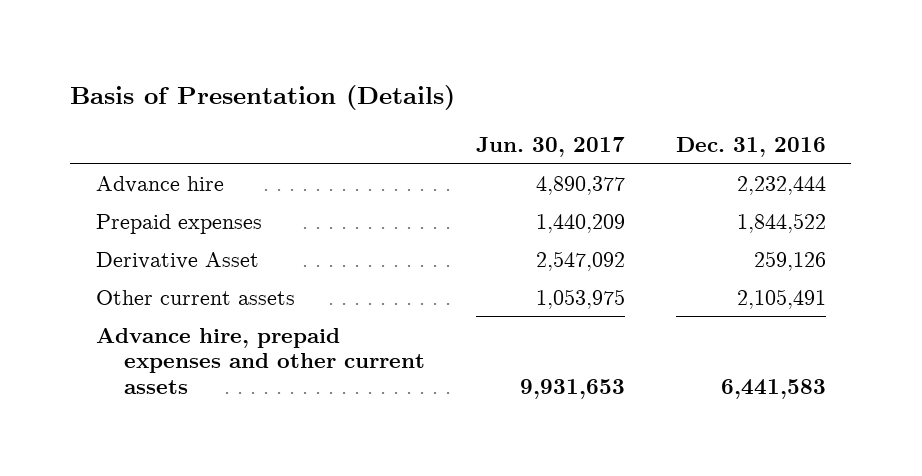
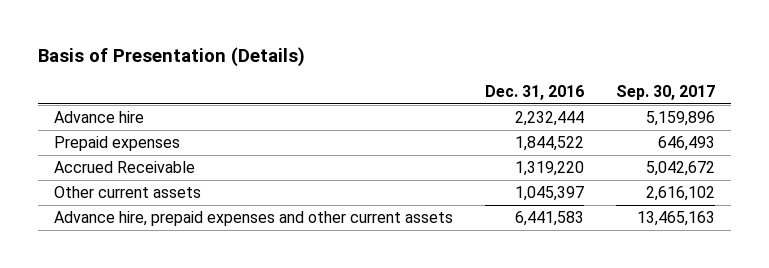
[476,136,626,157] Jun. 30, 2017 -> none
none -> [616,84,716,100] Sep. 30, 2017
[95,251,259,269] Derivative Asset -> none
none -> [53,161,195,174] Accrued Receivable
[736,288,826,309] 2,105,491 -> [515,186,585,202] 1,045,397

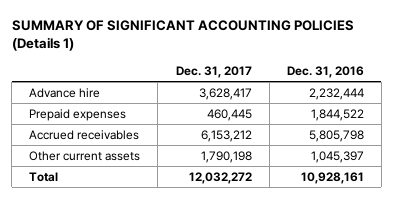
[37,47,305,68] Basis of Presentation (Details) -> [11,19,354,52] SUMMARY OF SIGNIFICANT ACCOUNTING POLICIES (Details 1)
[616,84,716,100] Sep. 30, 2017 -> none
none -> [175,65,252,78] Dec. 31, 2017
[53,161,195,174] Accrued Receivable -> [29,129,140,140] Accrued receivables
[515,161,585,177] 1,319,220 -> [308,129,364,142] 5,805,798
[53,211,453,227] Advance hire, prepaid expenses and other current assets -> none
none -> [29,171,59,182] Total

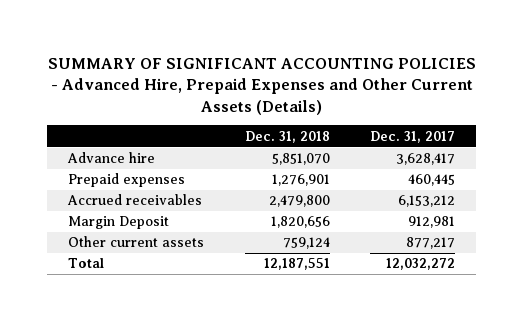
[11,19,354,52] SUMMARY OF SIGNIFICANT ACCOUNTING POLICIES (Details 1) -> [47,57,476,115] SUMMARY OF SIGNIFICANT ACCOUNTING POLICIES - Advanced Hire, Prepaid Expenses and Other Current Assets (Details)
[286,65,364,78] Dec. 31, 2016 -> none
none -> [244,130,330,143] Dec. 31, 2018
none -> [67,216,169,230] Margin Deposit
[200,150,252,163] 1,790,198 -> [406,237,456,250] 877,217

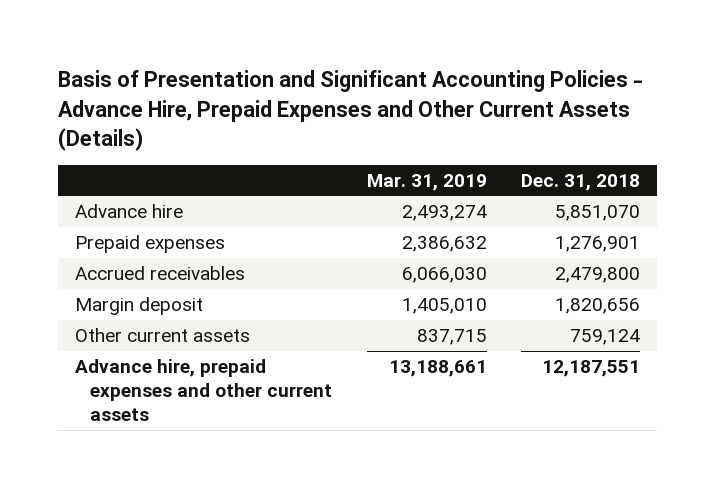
[47,57,476,115] SUMMARY OF SIGNIFICANT ACCOUNTING POLICIES - Advanced Hire, Prepaid Expenses and Other Current Assets (Details) -> [58,70,644,151] Basis of Presentation and Significant Accounting Policies - Advance Hire, Prepaid Expenses and Other Current Assets (Details)
[370,130,456,143] Dec. 31, 2017 -> none
none -> [366,173,487,191] Mar. 31, 2019
[67,216,169,230] Margin Deposit -> [75,297,204,316] Margin deposit
[67,258,104,269] Total -> [75,359,333,422] Advance hire, prepaid expenses and other current assets

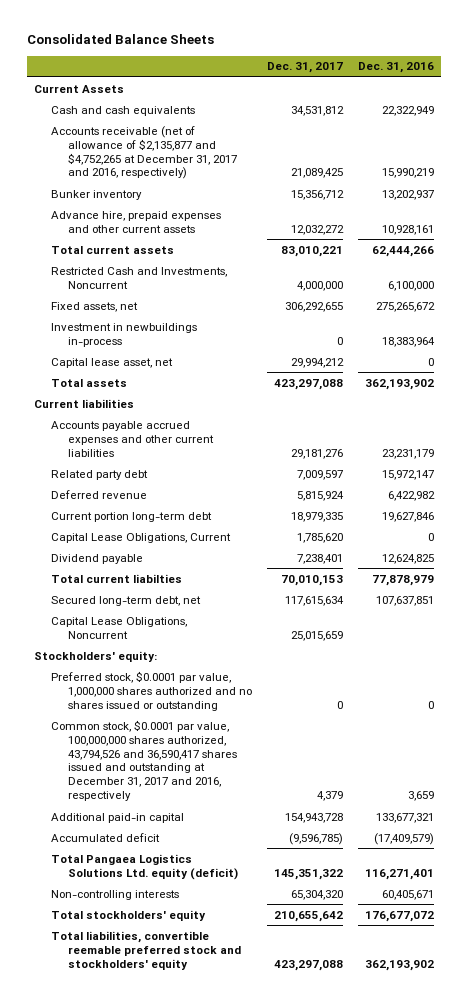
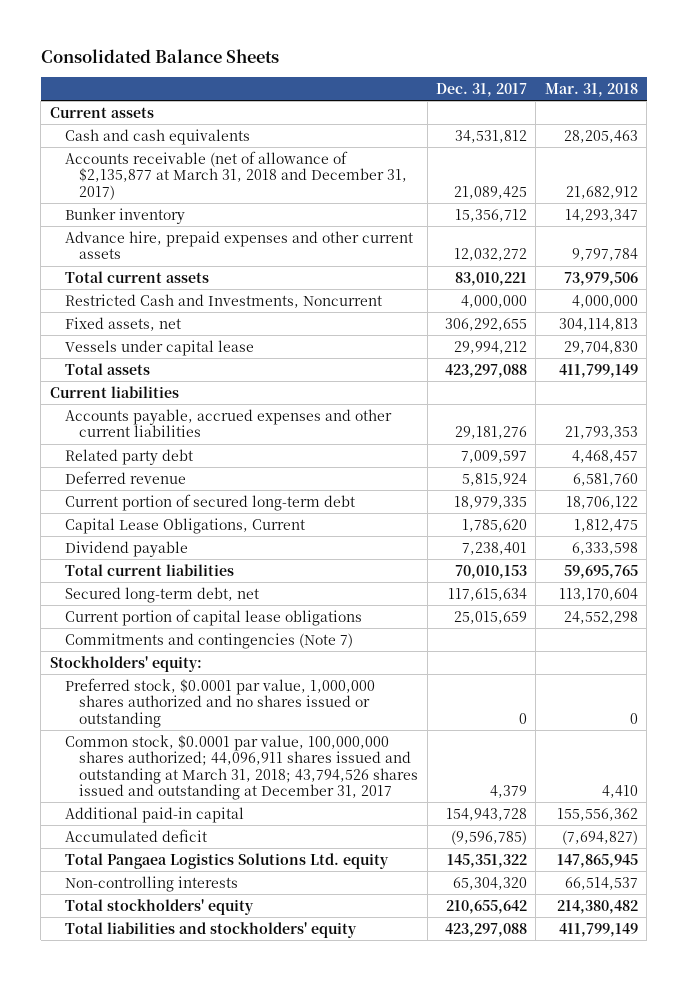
[357,62,434,74] Dec. 31, 2016 -> none
none -> [544,82,638,97] Mar. 31, 2018
[34,84,125,93] Current Assets -> [49,106,154,118] Current assets
[50,125,237,180] Accounts receivable (net of allowance of $2,135,877 and $4,752,265 at December 31, 2017 and 2016, respectively) -> [64,150,408,200] Accounts receivable (net of allowance of $2,135,877 at March 31, 2018 and December 31, 2017)
[50,322,197,347] Investment in newbuildings in-process -> none
[50,357,173,368] Capital lease asset, net -> [64,339,254,356] Vessels under capital lease
[50,420,214,457] Accounts payable accrued expenses and other current liabilities -> [64,408,392,438] Accounts payable, accrued expenses and other current liabilities
[50,511,212,522] Current portion long-term debt -> [64,493,355,511] Current portion of secured long-term debt
[50,573,182,583] Total current liabilties -> [64,563,234,576] Total current liabilities
[50,616,187,639] Capital Lease Obligations, Noncurrent -> [64,608,362,626] Current portion of capital lease obligations
none -> [64,632,353,649] Commitments and contingencies (Note 7)
[50,719,237,802] Common stock, $0.0001 par value, 100,000,000 shares authorized, 43,794,526 and 36,590,417 shares issued and outstanding at December 31, 2017 and 2016, respectively -> [64,734,419,800] Common stock, $0.0001 par value, 100,000,000 shares authorized; 44,096,911 shares issued and outstanding at March 31, 2018; 43,794,526 shares issued and outstanding at December 31, 2017
[50,853,238,880] Total Pangaea Logistics Solutions Ltd. equity (deficit) -> [64,852,389,869] Total Pangaea Logistics Solutions Ltd. equity
[50,930,241,970] Total liabilities, convertible reemable preferred stock and stockholders' equity -> [64,921,357,938] Total liabilities and stockholders' equity

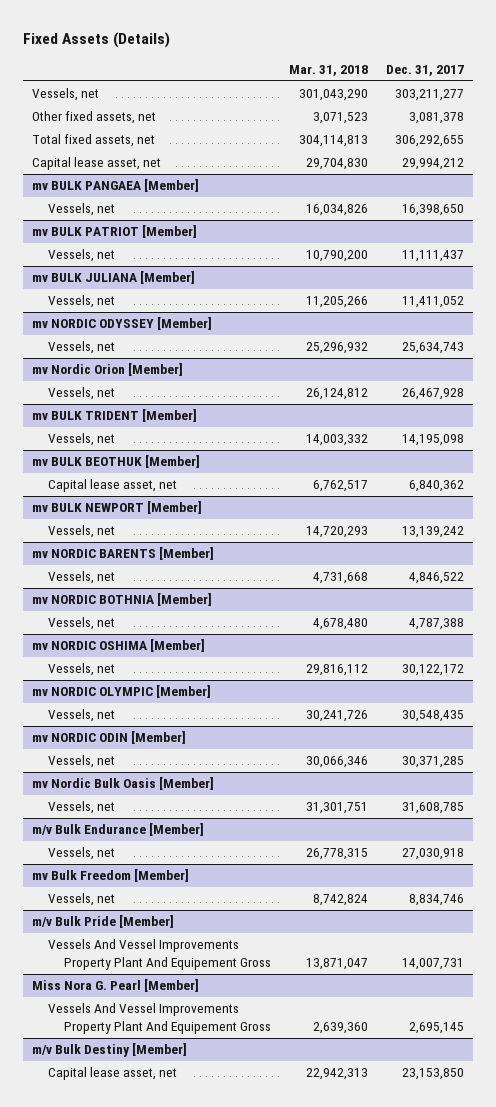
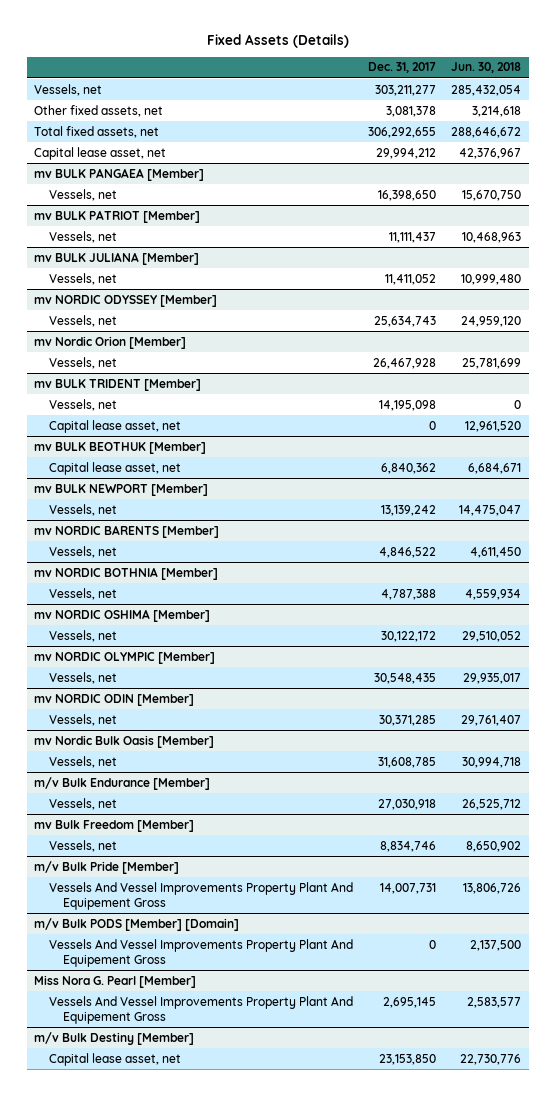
[289,64,369,76] Mar. 31, 2018 -> none
none -> [451,62,522,74] Jun. 30, 2018
none -> [48,419,181,433] Capital lease asset, net
none -> [34,917,240,931] m/v Bulk PODS [Member] [Domain]
none -> [48,938,353,968] Vessels And Vessel Improvements Property Plant And Equipement Gross

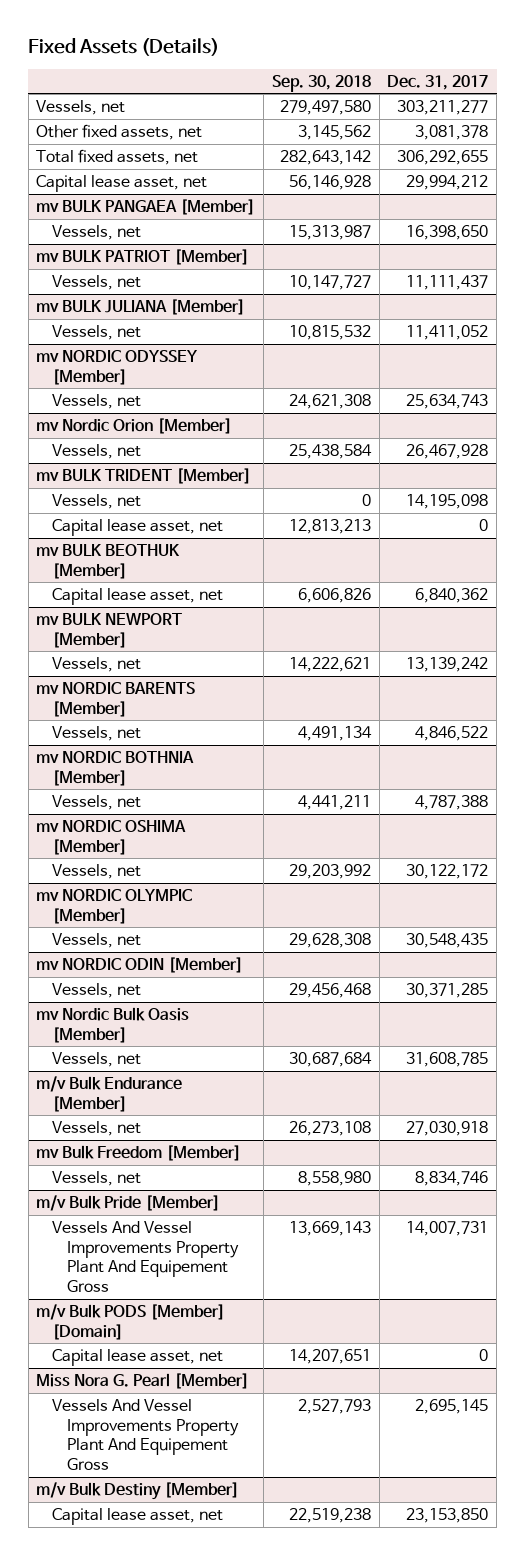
[451,62,522,74] Jun. 30, 2018 -> none
none -> [271,74,371,92] Sep. 30, 2018
[48,938,353,968] Vessels And Vessel Improvements Property Plant And Equipement Gross -> none
none -> [51,1348,223,1366] Capital lease asset, net

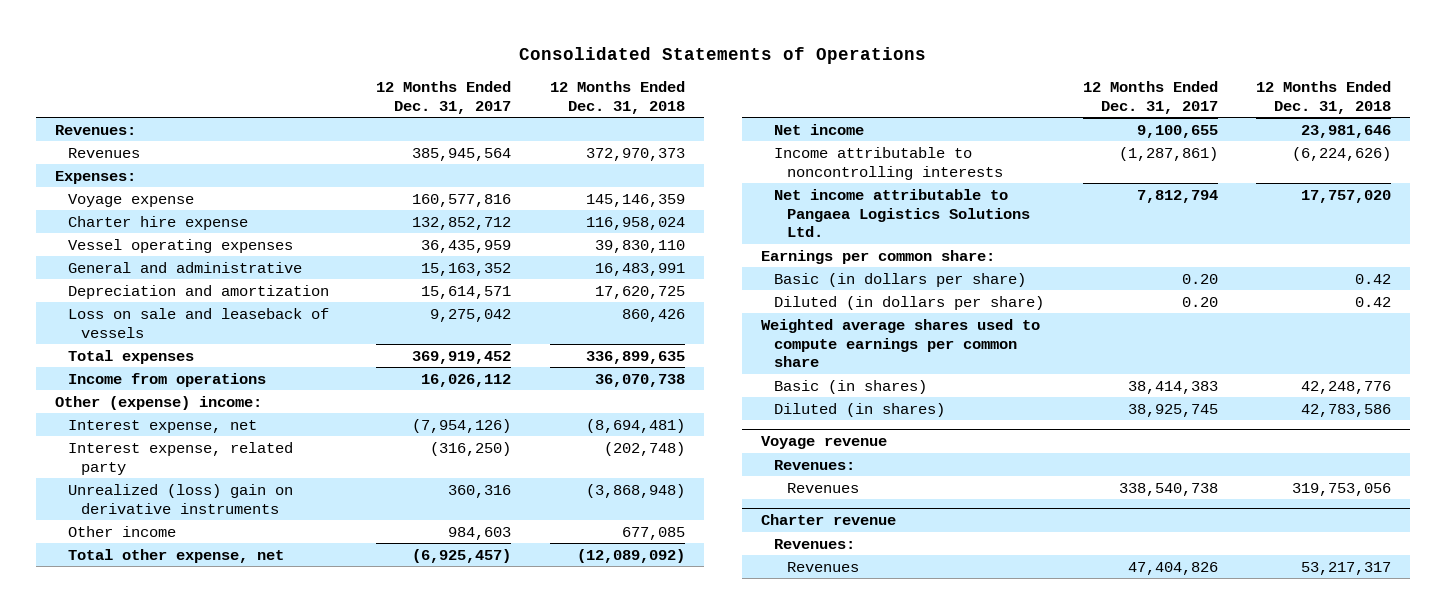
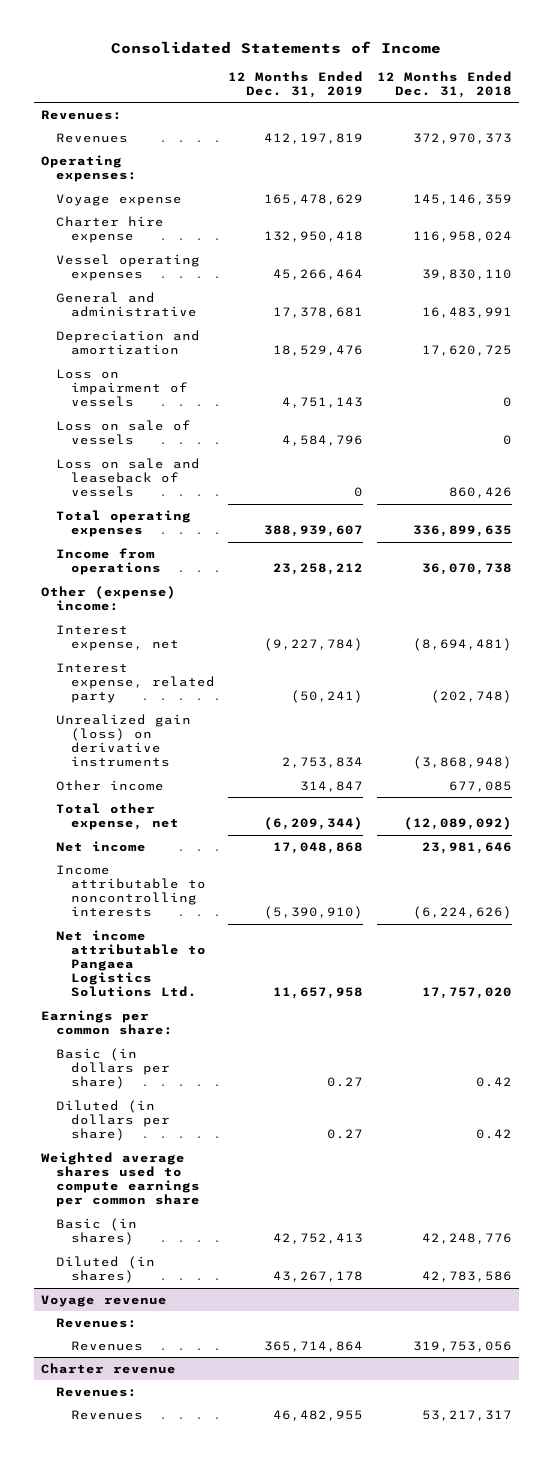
[519,46,927,64] Consolidated Statements of Operations -> [111,40,442,54] Consolidated Statements of Income
[376,80,512,114] 12 Months Ended Dec. 31, 2017 -> none
none -> [228,70,364,98] 12 Months Ended Dec. 31, 2019
[55,170,137,184] Expenses: -> [41,154,138,183] Operating expenses:
none -> [56,368,189,408] Loss on impairment of vessels
none -> [56,419,192,446] Loss on sale of vessels
[68,349,195,364] Total expenses -> [56,509,192,538] Total operating expenses
[68,483,294,514] Unrealized (loss) gain on derivative instruments -> [56,713,192,768] Unrealized gain (loss) on derivative instruments

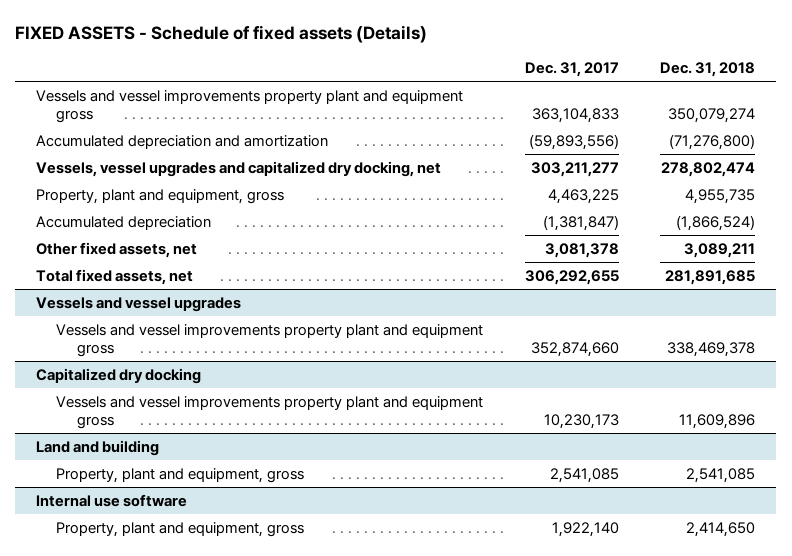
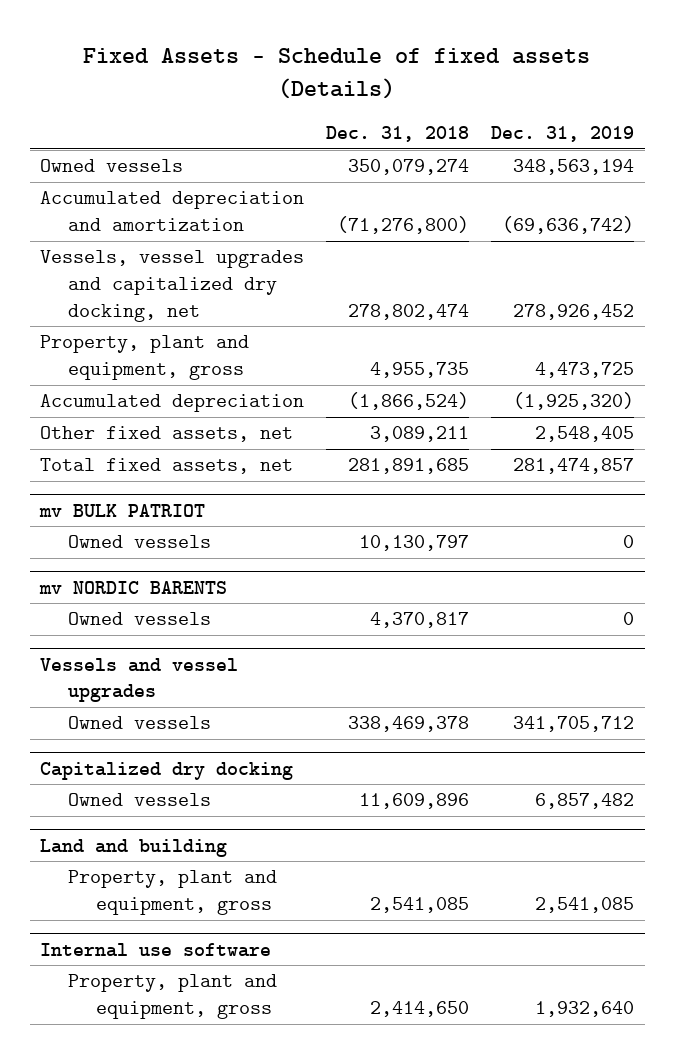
[15,24,428,43] FIXED ASSETS - Schedule of fixed assets (Details) -> [83,47,591,99] Fixed Assets - Schedule of fixed assets (Details)
[524,61,619,77] Dec. 31, 2017 -> none
none -> [490,126,634,143] Dec. 31, 2019
[36,90,464,123] Vessels and vessel improvements property plant and equipment gross -> [40,159,184,173] Owned vessels
none -> [39,503,206,517] mv BULK PATRIOT
none -> [68,535,212,549] Owned vessels
none -> [39,580,228,594] mv NORDIC BARENTS
none -> [68,612,212,626] Owned vessels
[56,324,484,357] Vessels and vessel improvements property plant and equipment gross -> [68,716,212,730] Owned vessels
[56,396,484,429] Vessels and vessel improvements property plant and equipment gross -> [68,793,212,807] Owned vessels

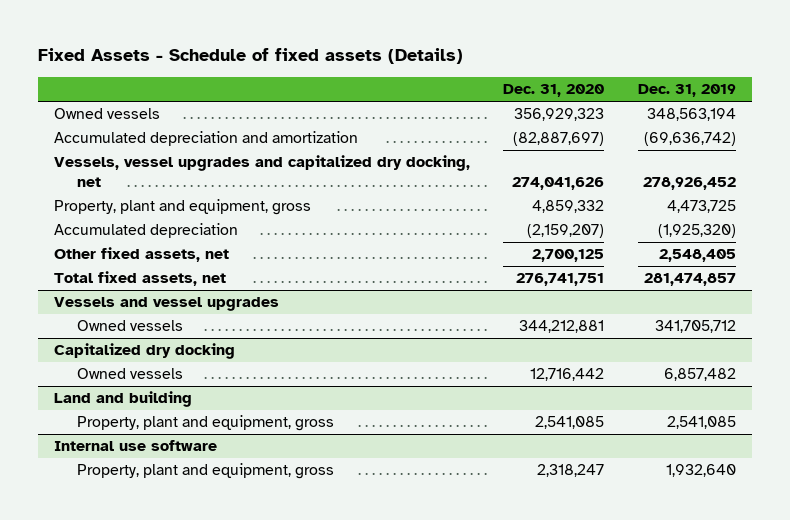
[326,126,470,143] Dec. 31, 2018 -> none
none -> [503,83,605,97] Dec. 31, 2020
[39,503,206,517] mv BULK PATRIOT -> none
[68,535,212,549] Owned vessels -> none
[39,580,228,594] mv NORDIC BARENTS -> none
[68,612,212,626] Owned vessels -> none

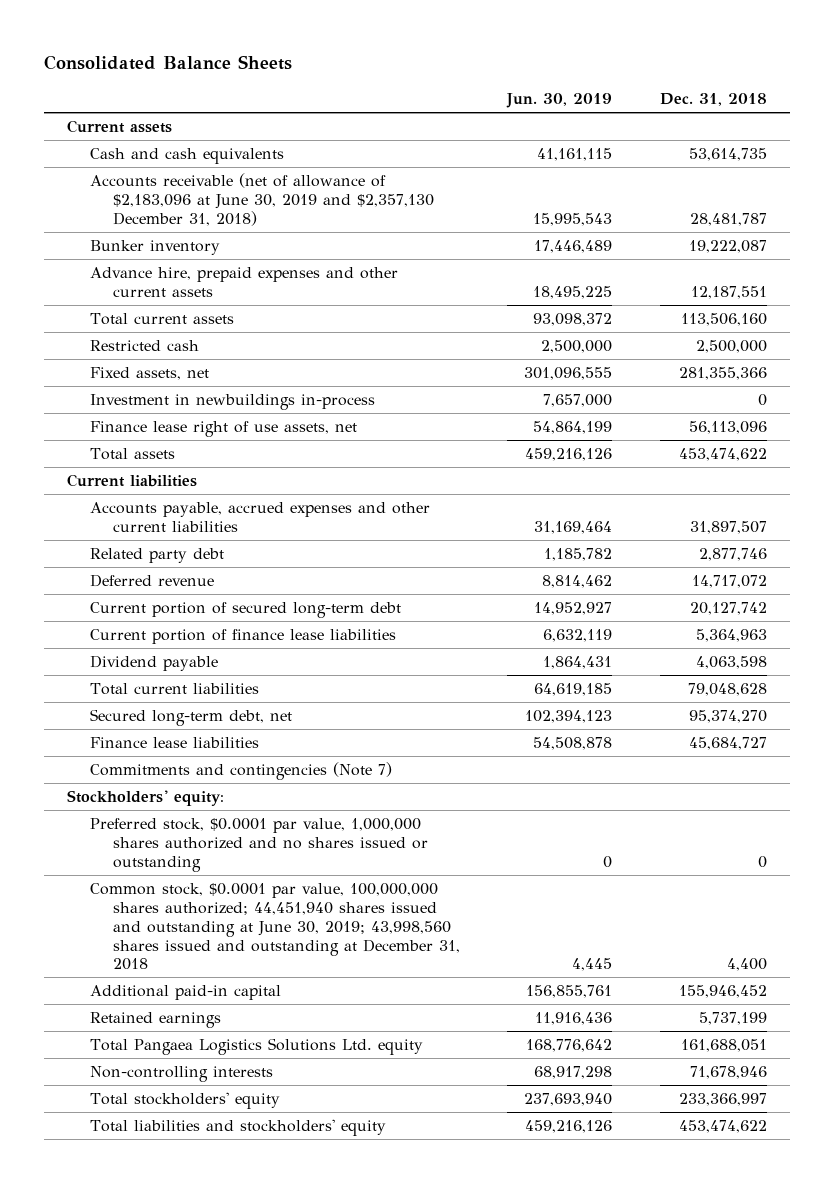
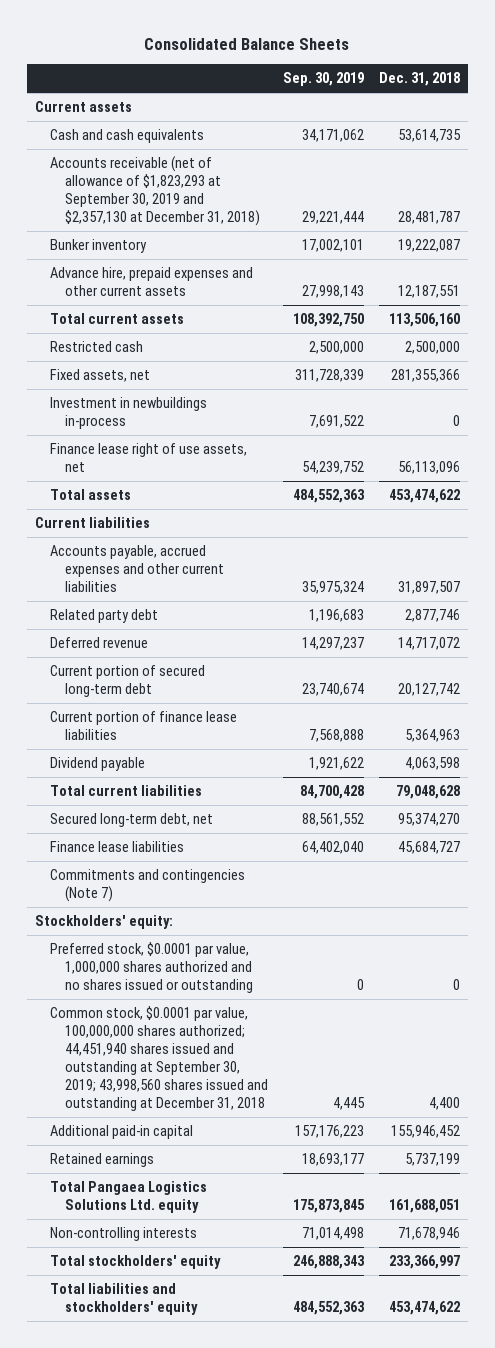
[506,93,613,109] Jun. 30, 2019 -> none
none -> [282,72,364,87] Sep. 30, 2019
[90,173,434,226] Accounts receivable (net of allowance of $2,183,096 at June 30, 2019 and $2,357,130 December 31, 2018) -> [49,156,260,227] Accounts receivable (net of allowance of $1,823,293 at September 30, 2019 and $2,357,130 at December 31, 2018)
[90,883,460,971] Common stock, $0.0001 par value, 100,000,000 shares authorized; 44,451,940 shares issued and outstanding at June 30, 2019; 43,998,560 shares issued and outstanding at December 31, 2018 -> [49,1006,268,1112] Common stock, $0.0001 par value, 100,000,000 shares authorized; 44,451,940 shares issued and outstanding at September 30, 2019; 43,998,560 shares issued and outstanding at December 31, 2018

